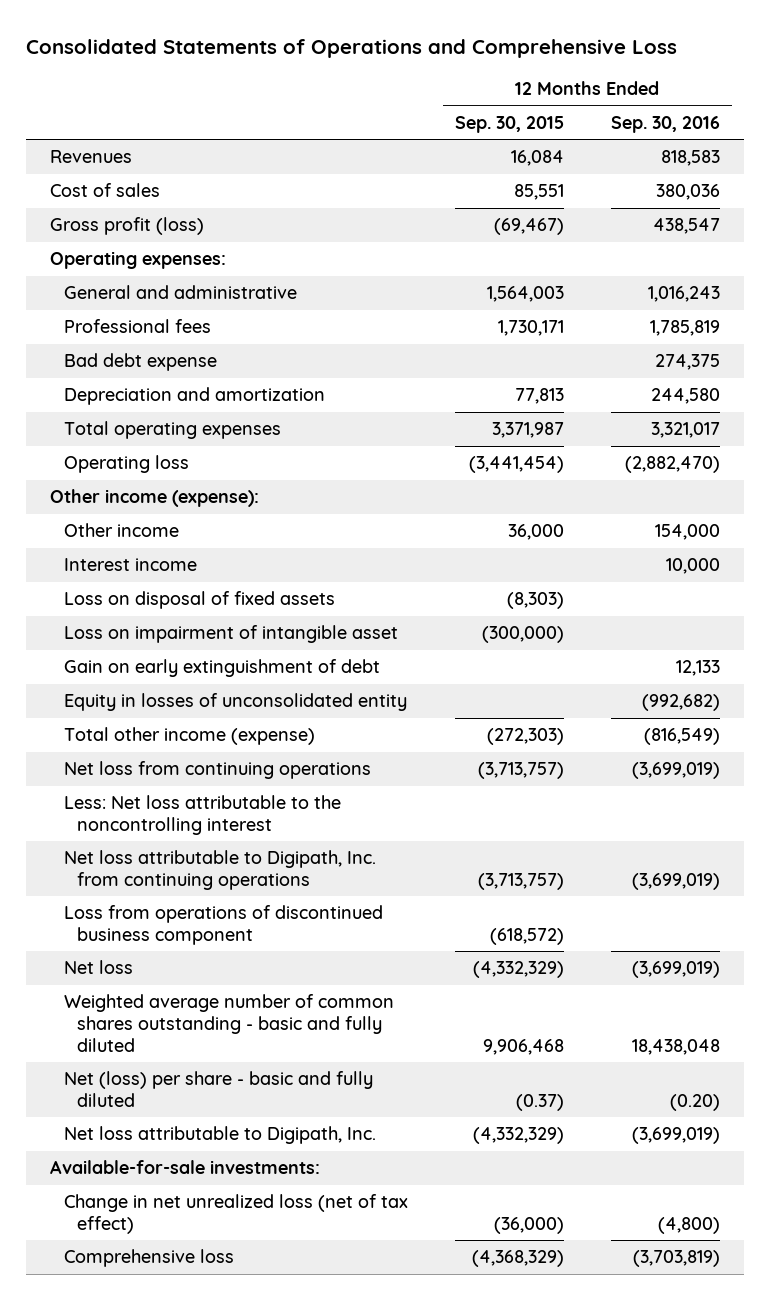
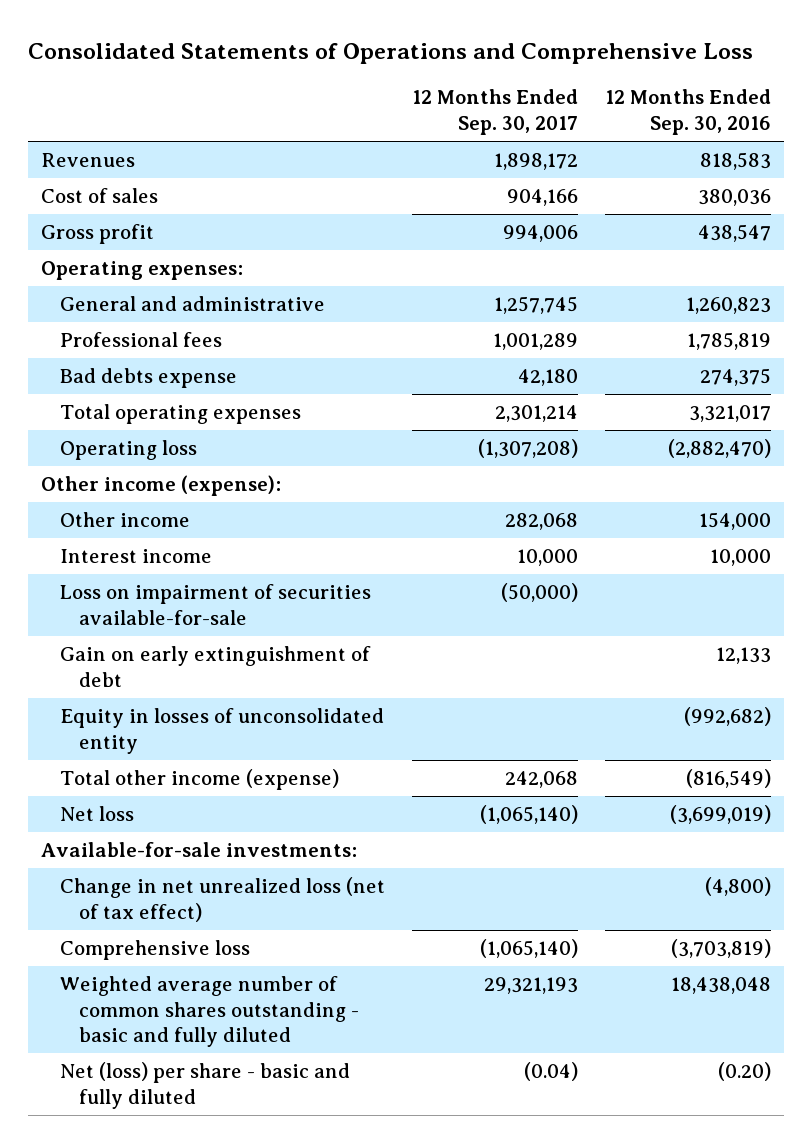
[454,115,564,133] Sep. 30, 2015 -> none
none -> [411,89,578,136] 12 Months Ended Sep. 30, 2017
[49,217,204,236] Gross profit (loss) -> [41,223,155,244] Gross profit
[648,286,721,303] 1,016,243 -> [685,296,771,314] 1,260,823
[63,387,325,406] Depreciation and amortization -> none
[63,353,217,372] Bad debt expense -> [60,367,238,388] Bad debts expense
[63,591,335,610] Loss on disposal of fixed assets -> none
[63,625,398,644] Loss on impairment of intangible asset -> [60,583,372,625] Loss on impairment of securities available-for-sale
[63,761,371,780] Net loss from continuing operations -> none
[63,795,341,835] Less: Net loss attributable to the noncontrolling interest -> none
[63,850,376,890] Net loss attributable to Digipath, Inc. from continuing operations -> none
[63,905,383,945] Loss from operations of discontinued business component -> none
[63,1126,376,1145] Net loss attributable to Digipath, Inc. -> none
[63,994,394,1052] Weighted average number of common shares outstanding - basic and fully diluted -> [60,975,360,1048] Weighted average number of common shares outstanding - basic and fully diluted
[63,1071,373,1107] Net (loss) per share - basic and fully diluted -> [60,1061,351,1109] Net (loss) per share - basic and fully diluted

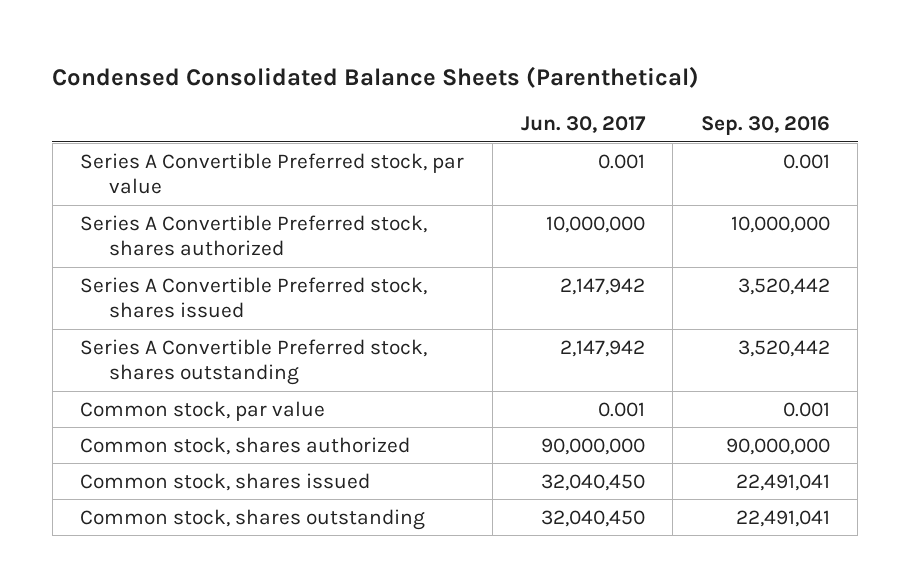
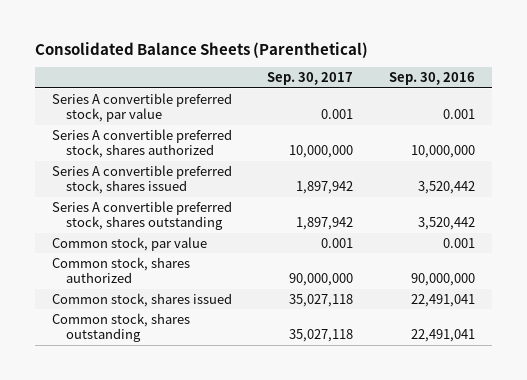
[52,65,700,88] Condensed Consolidated Balance Sheets (Parenthetical) -> [34,41,368,58] Consolidated Balance Sheets (Parenthetical)
[520,116,646,134] Jun. 30, 2017 -> none
none -> [267,72,354,86] Sep. 30, 2017
[80,152,465,195] Series A Convertible Preferred stock, par value -> [52,92,233,123] Series A convertible preferred stock, par value
[80,214,428,257] Series A Convertible Preferred stock, shares authorized -> [52,128,233,159] Series A convertible preferred stock, shares authorized
[80,276,428,319] Series A Convertible Preferred stock, shares issued -> [52,164,233,195] Series A convertible preferred stock, shares issued
[80,338,428,386] Series A Convertible Preferred stock, shares outstanding -> [52,200,233,231] Series A convertible preferred stock, shares outstanding

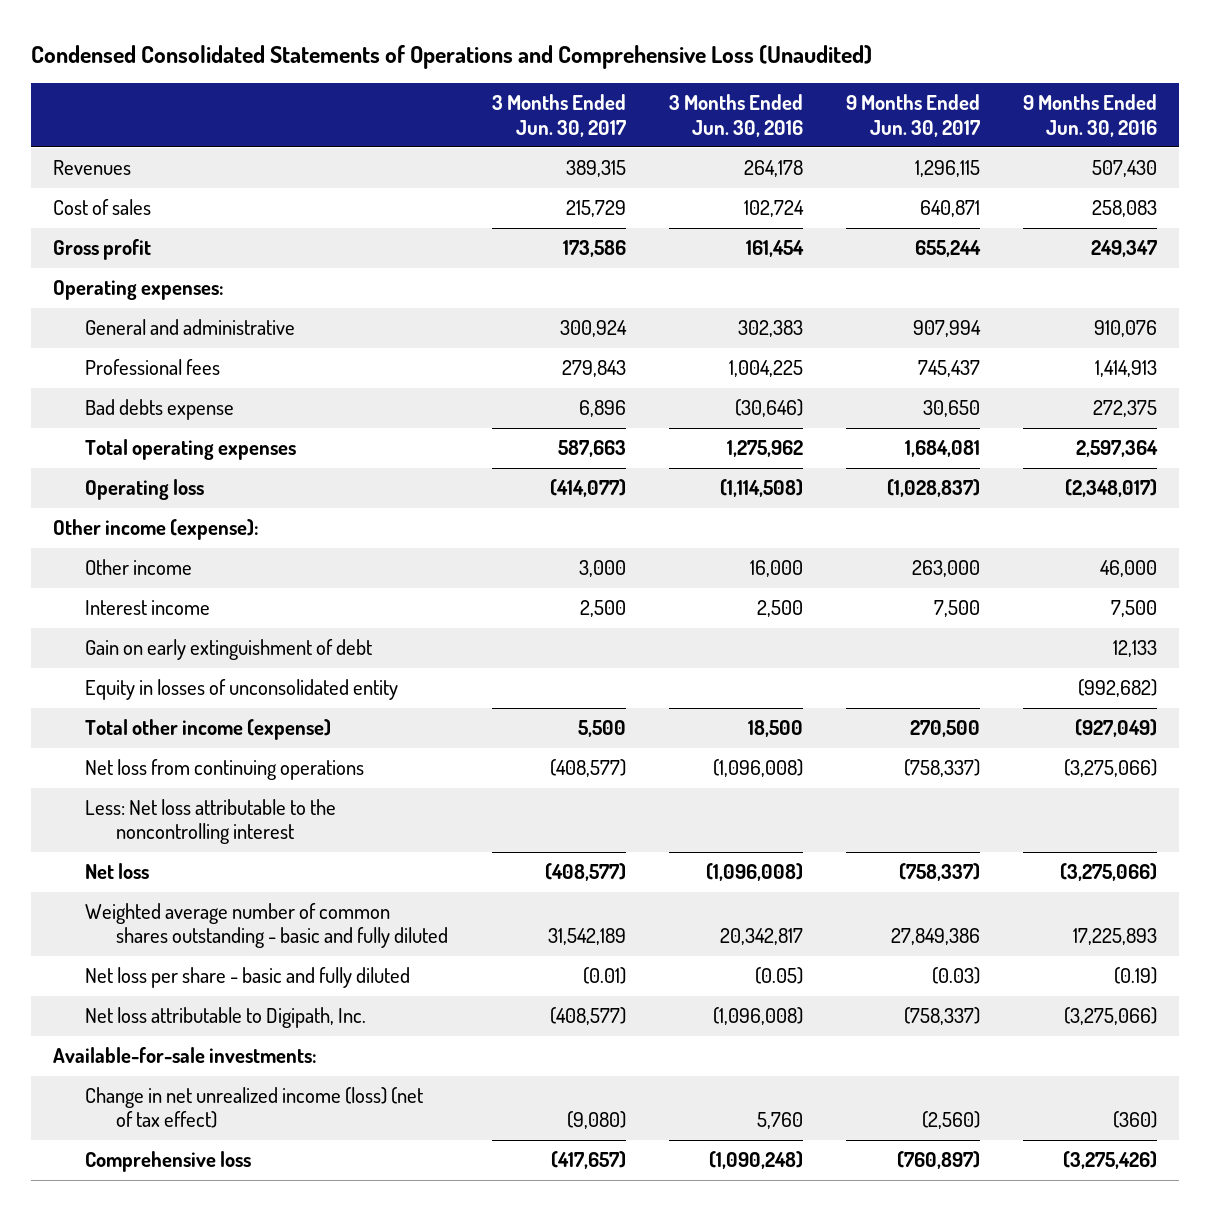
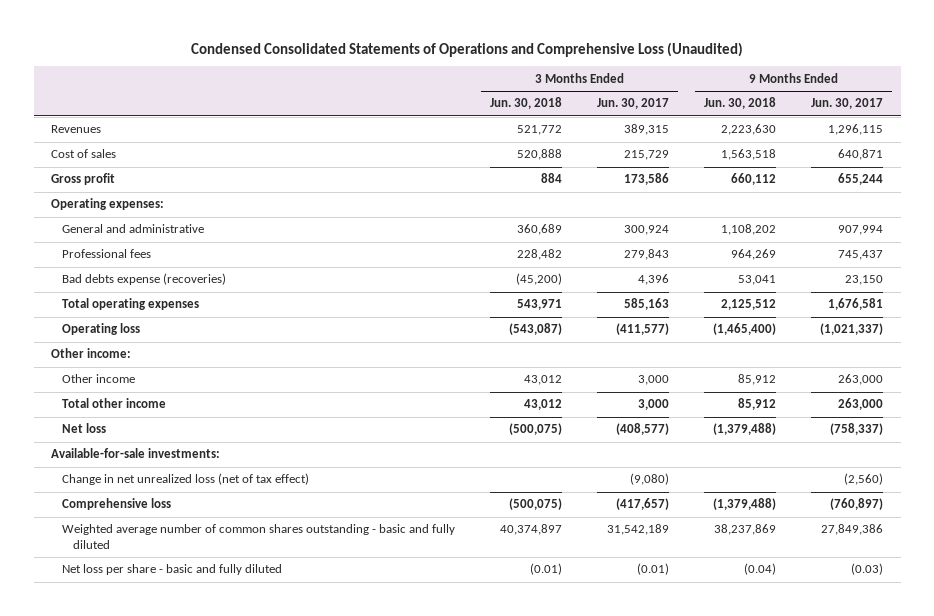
[668,94,803,137] 3 Months Ended Jun. 30, 2016 -> none
[1023,94,1158,137] 9 Months Ended Jun. 30, 2016 -> none
none -> [490,97,563,110] Jun. 30, 2018
none -> [704,97,777,110] Jun. 30, 2018
[84,399,234,421] Bad debts expense -> [61,273,226,286] Bad debts expense (recoveries)
[578,400,626,418] 6,896 -> [638,274,670,286] 4,396
[922,400,980,418] 30,650 -> [845,275,884,286] 23,150
[557,440,626,458] 587,663 -> [624,298,670,311] 585,163
[904,440,980,458] 1,684,081 -> [828,298,884,311] 1,676,581
[549,479,626,498] (414,077) -> [616,323,670,336] (411,577)
[886,479,980,498] (1,028,837) -> [820,323,884,336] (1,021,337)
[52,519,259,541] Other income (expense): -> [51,348,132,359] Other income:
[84,600,210,616] Interest income -> none
[84,639,372,661] Gain on early extinguishment of debt -> none
[84,679,398,701] Equity in losses of unconsolidated entity -> none
[84,759,364,781] Net loss from continuing operations -> none
[84,799,336,845] Less: Net loss attributable to the noncontrolling interest -> none
[84,719,331,741] Total other income (expense) -> [61,398,166,409] Total other income
[577,720,626,738] 5,500 -> [638,399,670,411] 3,000
[909,720,980,738] 270,500 -> [838,398,884,411] 263,000
[84,1007,366,1029] Net loss attributable to Digipath, Inc. -> none
[84,1087,423,1129] Change in net unrealized income (loss) (net of tax effect) -> [61,473,309,486] Change in net unrealized loss (net of tax effect)
[84,903,449,949] Weighted average number of common shares outstanding - basic and fully diluted -> [61,524,455,550] Weighted average number of common shares outstanding - basic and fully diluted
[84,967,410,989] Net loss per share - basic and fully diluted -> [61,564,282,576] Net loss per share - basic and fully diluted

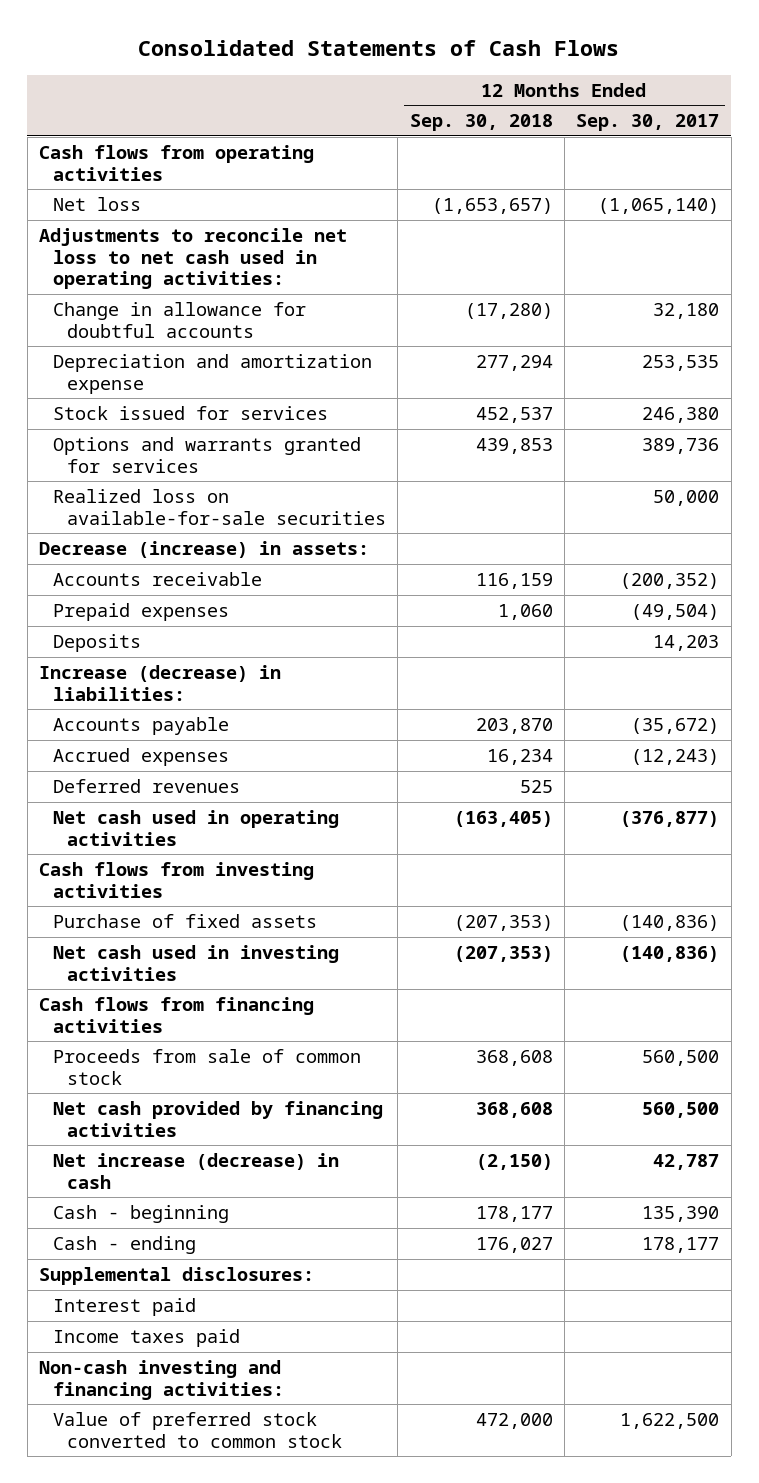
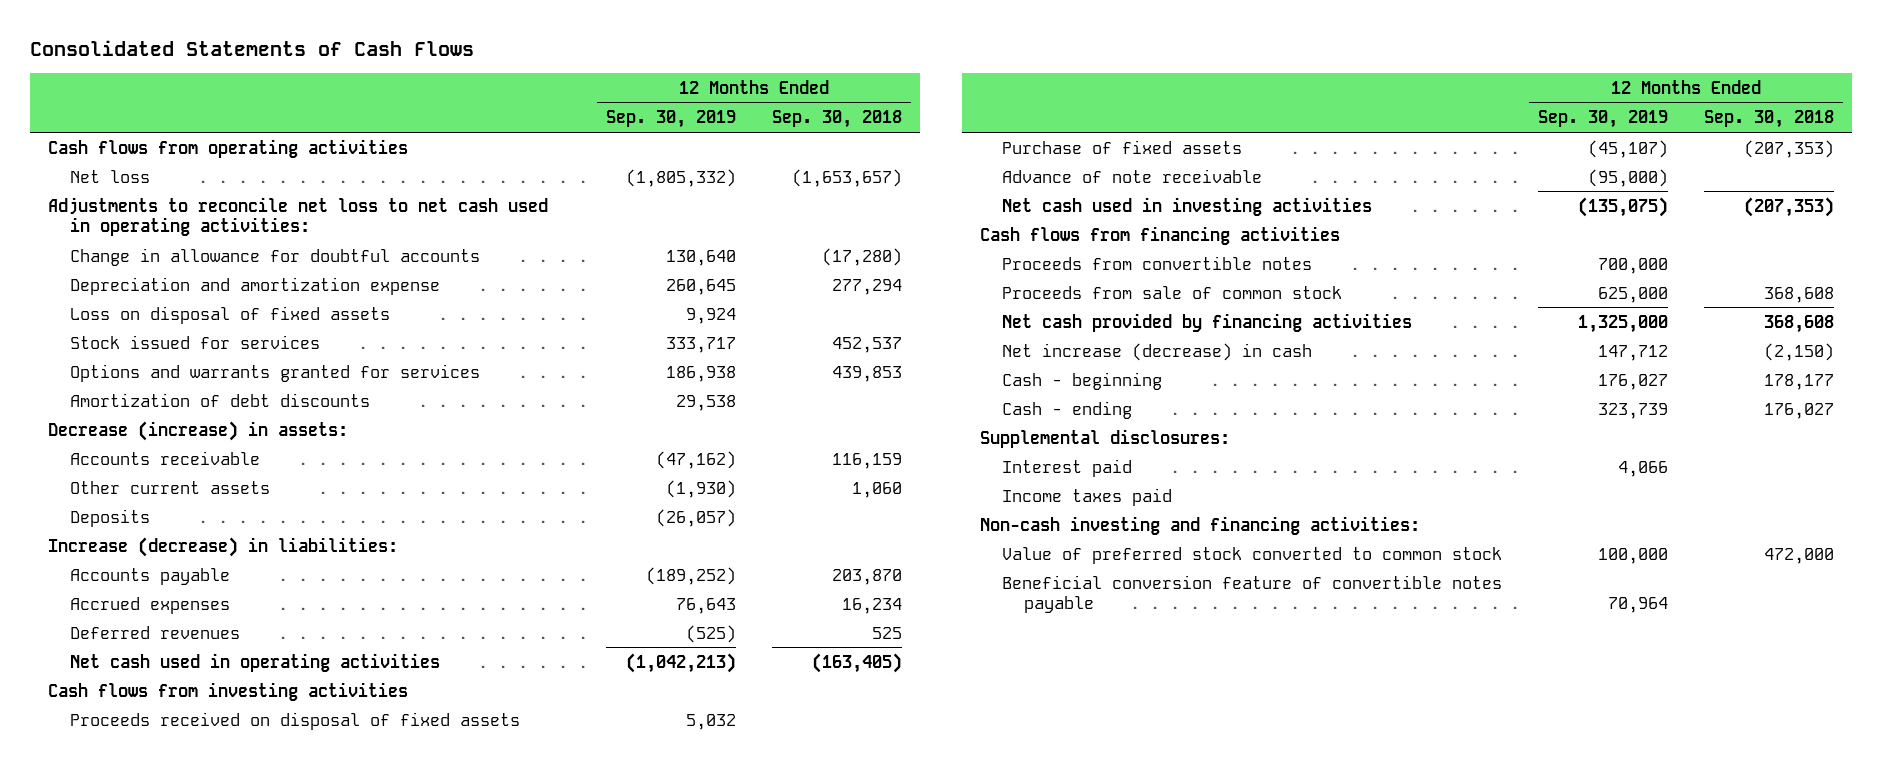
[576,114,720,132] Sep. 30, 2017 -> none
none -> [605,110,736,129] Sep. 30, 2019
none -> [69,305,390,324] Loss on disposal of fixed assets
[52,488,386,525] Realized loss on available-for-sale securities -> none
none -> [69,392,370,407] Amortization of debt discounts
[52,602,229,621] Prepaid expenses -> none
none -> [69,480,270,494] Other current assets
none -> [69,711,520,730] Proceeds received on disposal of fixed assets
none -> [1002,168,1263,183] Advance of note receivable
none -> [1002,255,1313,270] Proceeds from convertible notes
none -> [1002,574,1503,613] Beneficial conversion feature of convertible notes payable

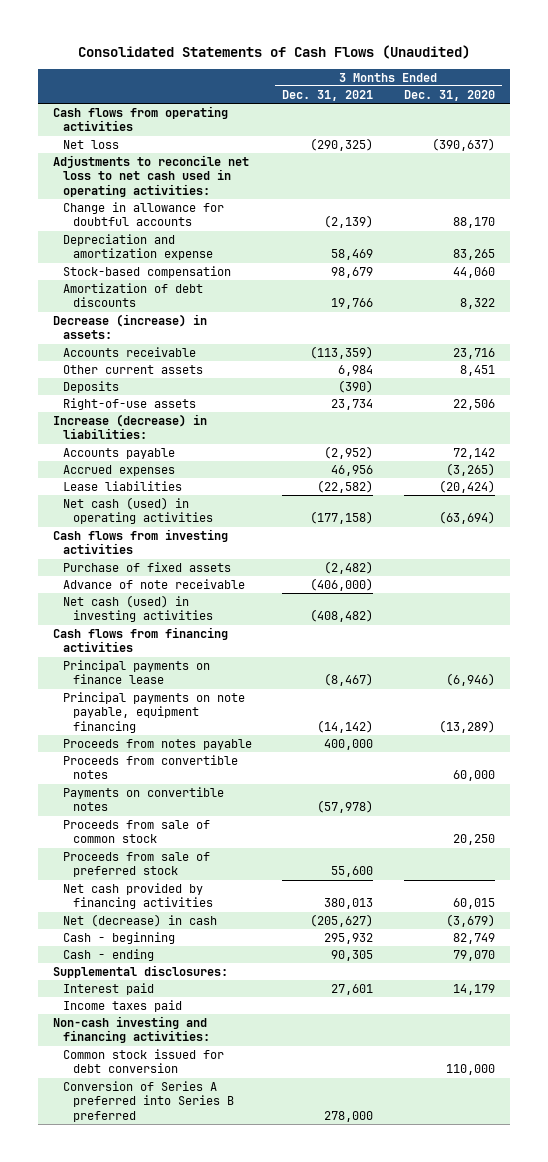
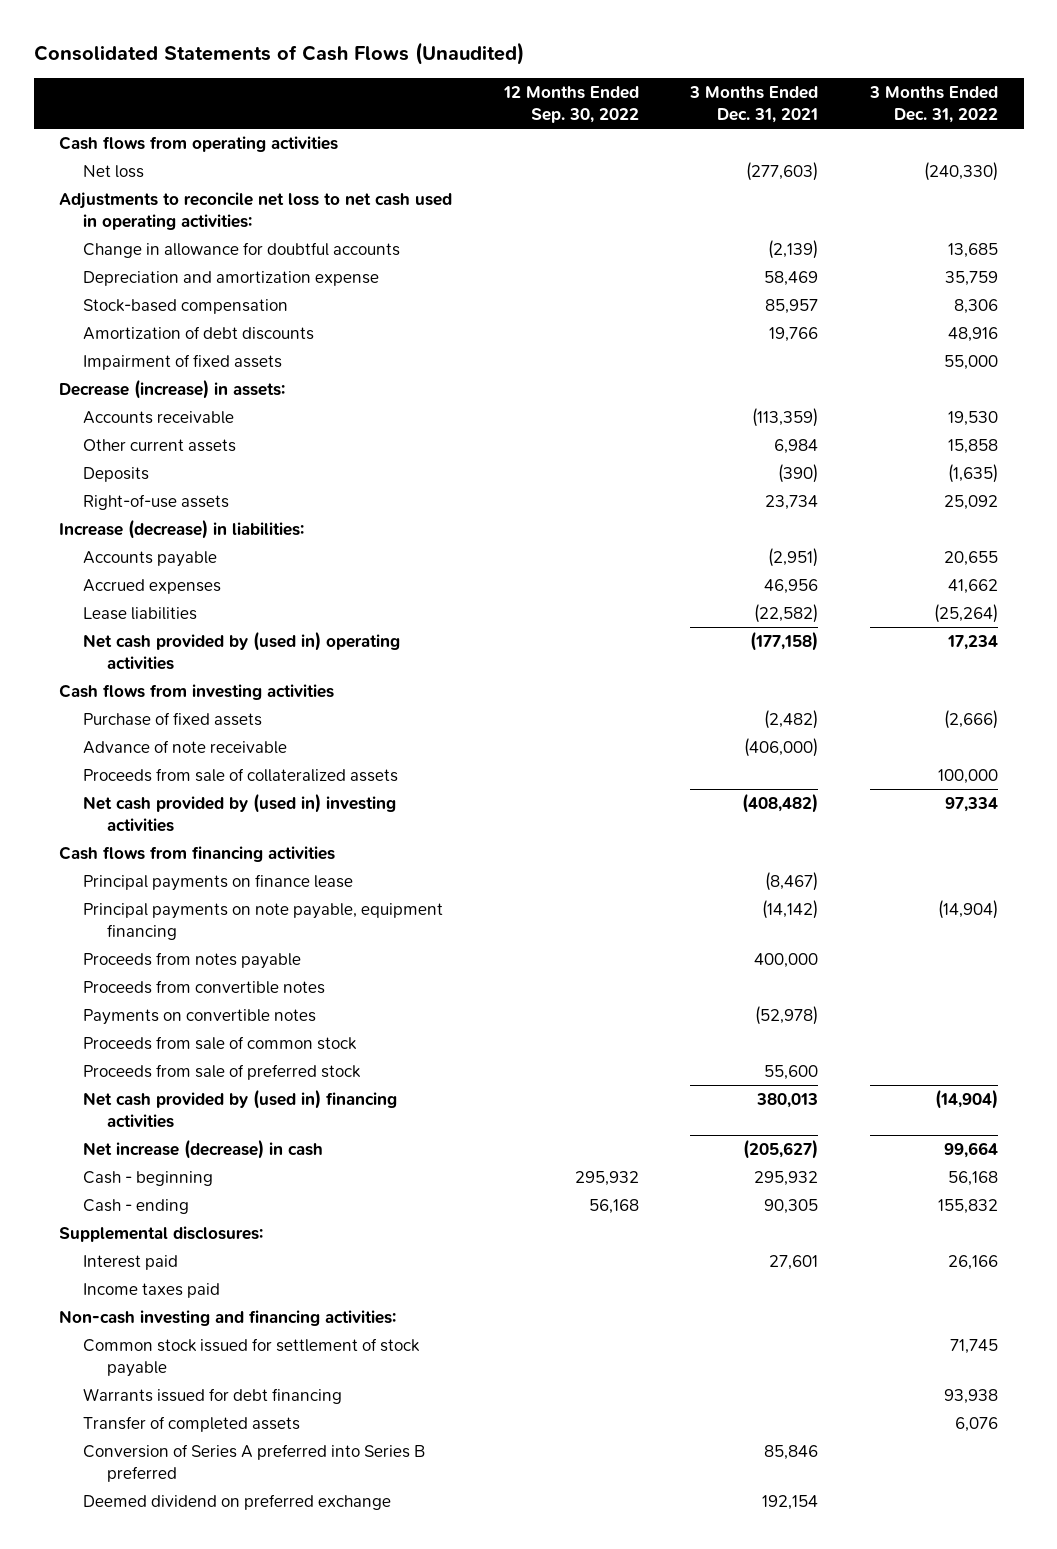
[403,89,495,101] Dec. 31, 2020 -> none
none -> [502,85,639,123] 12 Months Ended Sep. 30, 2022
none -> [868,85,998,123] 3 Months Ended Dec. 31, 2022
[310,137,374,151] (290,325) -> [746,161,819,181] (277,603)
[331,266,374,278] 98,679 -> [765,298,819,314] 85,957
none -> [83,353,283,370] Impairment of fixed assets
[324,445,374,459] (2,952) -> [768,547,819,567] (2,951)
[62,496,213,525] Net cash (used) in operating activities -> [83,630,401,671] Net cash provided by (used in) operating activities
none -> [83,767,399,782] Proceeds from sale of collateralized assets
[62,594,213,623] Net cash (used) in investing activities -> [83,792,397,833] Net cash provided by (used in) investing activities
[317,800,374,814] (57,978) -> [755,1005,819,1025] (52,978)
[62,882,213,910] Net cash provided by financing activities -> [83,1088,398,1129] Net cash provided by (used in) financing activities
[62,913,217,927] Net (decrease) in cash -> [83,1138,324,1159] Net increase (decrease) in cash
[62,1048,224,1074] Common stock issued for debt conversion -> none
none -> [83,1337,421,1378] Common stock issued for settlement of stock payable
none -> [83,1387,343,1404] Warrants issued for debt financing
none -> [83,1415,301,1432] Transfer of completed assets
[324,1110,374,1122] 278,000 -> [764,1444,819,1460] 85,846
none -> [83,1493,392,1510] Deemed dividend on preferred exchange

